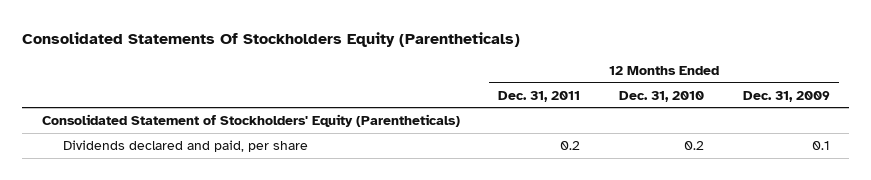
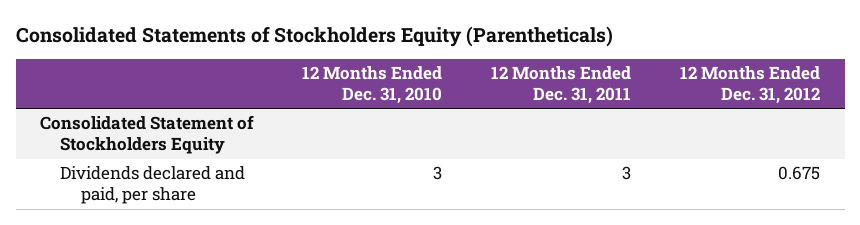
[22,31,521,47] Consolidated Statements Of Stockholders Equity (Parentheticals) -> [15,25,613,47] Consolidated Statements of Stockholders Equity (Parentheticals)
[742,90,830,102] Dec. 31, 2009 -> none
none -> [680,66,821,105] 12 Months Ended Dec. 31, 2012
[41,114,460,128] Consolidated Statement of Stockholders' Equity (Parentheticals) -> [40,115,255,155] Consolidated Statement of Stockholders Equity
[560,141,581,151] 0.2 -> [622,166,632,181] 3
[684,141,705,151] 0.2 -> [433,166,443,181] 3

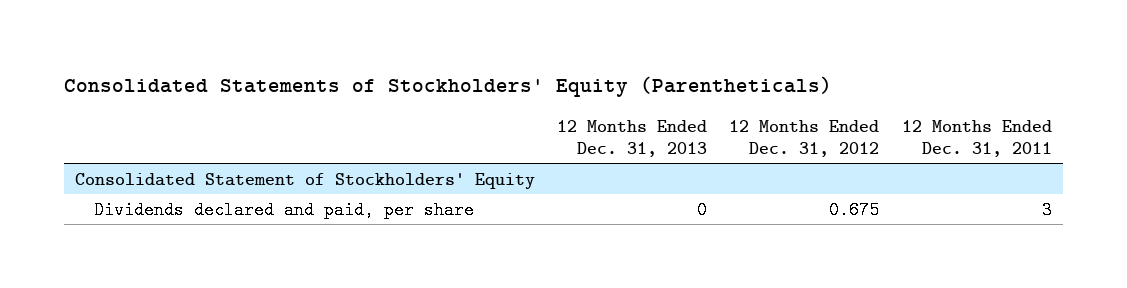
[15,25,613,47] Consolidated Statements of Stockholders Equity (Parentheticals) -> [63,76,832,98] Consolidated Statements of Stockholders' Equity (Parentheticals)
[302,66,443,105] 12 Months Ended Dec. 31, 2010 -> none
none -> [557,119,708,157] 12 Months Ended Dec. 31, 2013
[40,115,255,155] Consolidated Statement of Stockholders Equity -> [74,172,535,189] Consolidated Statement of Stockholders' Equity

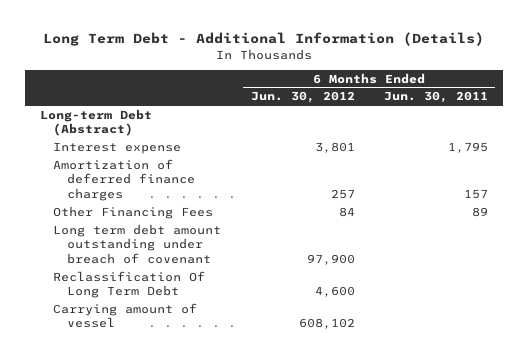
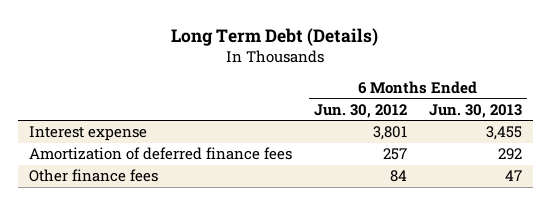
[42,32,484,47] Long Term Debt - Additional Information (Details) -> [171,27,379,46] Long Term Debt (Details)
[383,91,488,104] Jun. 30, 2011 -> none
none -> [428,103,522,118] Jun. 30, 2013
[39,108,152,137] Long-term Debt (Abstract) -> none
[53,223,222,265] Long term debt amount outstanding under breach of covenant -> none
[53,270,206,299] Reclassification Of Long Term Debt -> none
[53,302,198,329] Carrying amount of vessel -> none
[53,158,195,202] Amortization of deferred finance charges -> [29,147,293,161] Amortization of deferred finance fees
[53,205,214,219] Other Financing Fees -> [29,169,159,183] Other finance fees

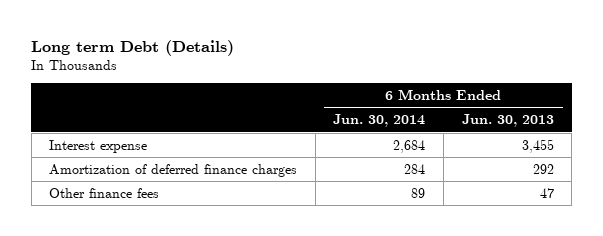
[171,27,379,46] Long Term Debt (Details) -> [31,39,235,56] Long term Debt (Details)
[313,103,407,118] Jun. 30, 2012 -> none
none -> [333,114,426,128] Jun. 30, 2014
[29,147,293,161] Amortization of deferred finance fees -> [49,163,298,177] Amortization of deferred finance charges

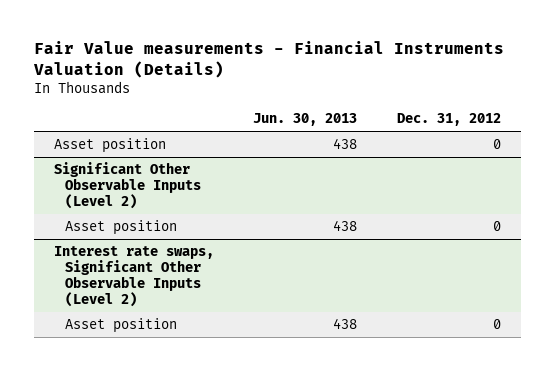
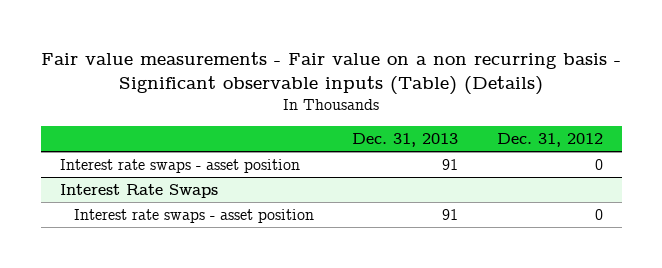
[32,41,504,78] Fair Value measurements - Financial Instruments Valuation (Details) -> [41,51,622,96] Fair value measurements - Fair value on a non recurring basis - Significant observable inputs (Table) (Details)
[253,113,358,127] Jun. 30, 2013 -> none
none -> [352,132,459,147] Dec. 31, 2013
[53,162,202,210] Significant Other Observable Inputs (Level 2) -> none
[53,246,214,308] Interest rate swaps, Significant Other Observable Inputs (Level 2) -> none
[65,318,178,334] Asset position -> none
[53,138,166,154] Asset position -> [59,159,300,174] Interest rate swaps - asset position
none -> [59,184,218,199] Interest Rate Swaps
[65,220,178,236] Asset position -> [74,209,315,224] Interest rate swaps - asset position

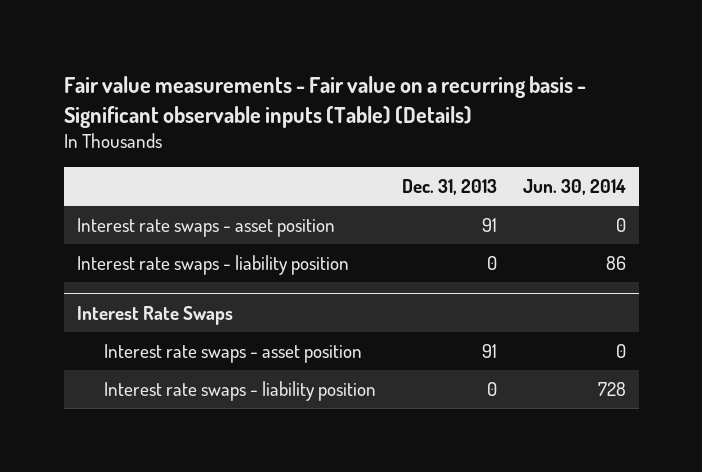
[41,51,622,96] Fair value measurements - Fair value on a non recurring basis - Significant observable inputs (Table) (Details) -> [63,76,586,128] Fair value measurements - Fair value on a recurring basis - Significant observable inputs (Table) (Details)
[496,132,603,147] Dec. 31, 2012 -> none
none -> [522,179,626,196] Jun. 30, 2014
none -> [76,254,349,275] Interest rate swaps - liability position
none -> [103,380,376,401] Interest rate swaps - liability position

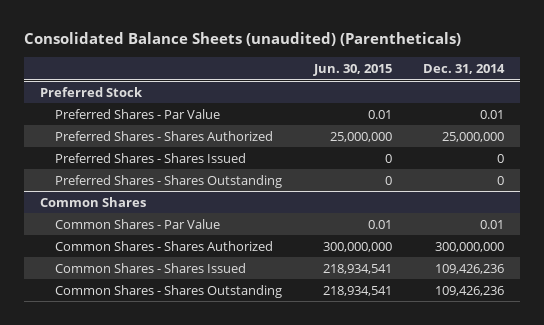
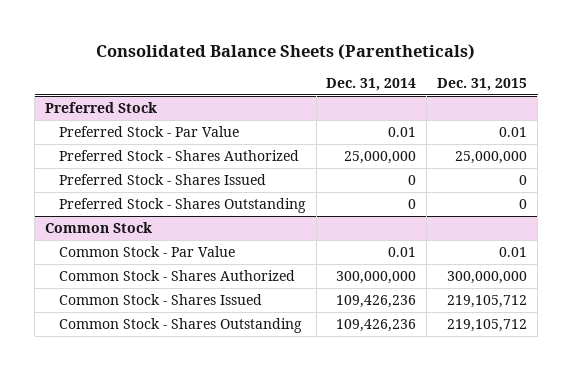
[24,32,462,47] Consolidated Balance Sheets (unaudited) (Parentheticals) -> [96,43,476,60] Consolidated Balance Sheets (Parentheticals)
[312,64,392,77] Jun. 30, 2015 -> none
none -> [437,77,528,91] Dec. 31, 2015
[55,108,221,119] Preferred Shares - Par Value -> [58,126,239,138] Preferred Stock - Par Value
[55,130,274,141] Preferred Shares - Shares Authorized -> [58,150,299,162] Preferred Stock - Shares Authorized
[55,152,247,163] Preferred Shares - Shares Issued -> [58,174,266,186] Preferred Stock - Shares Issued
[55,174,283,188] Preferred Shares - Shares Outstanding -> [58,198,306,214] Preferred Stock - Shares Outstanding
[39,196,146,207] Common Shares -> [45,222,153,234] Common Stock
[55,218,221,229] Common Shares - Par Value -> [58,246,235,258] Common Stock - Par Value
[55,240,274,251] Common Shares - Shares Authorized -> [58,270,295,282] Common Stock - Shares Authorized
[55,262,247,273] Common Shares - Shares Issued -> [58,294,262,306] Common Stock - Shares Issued
[55,284,283,298] Common Shares - Shares Outstanding -> [58,318,302,334] Common Stock - Shares Outstanding

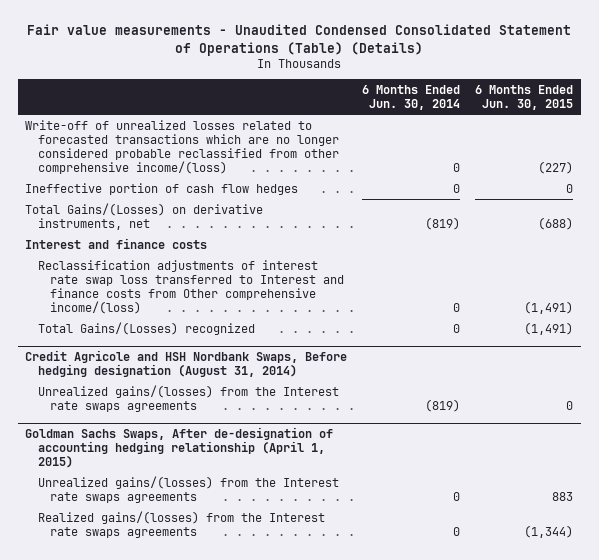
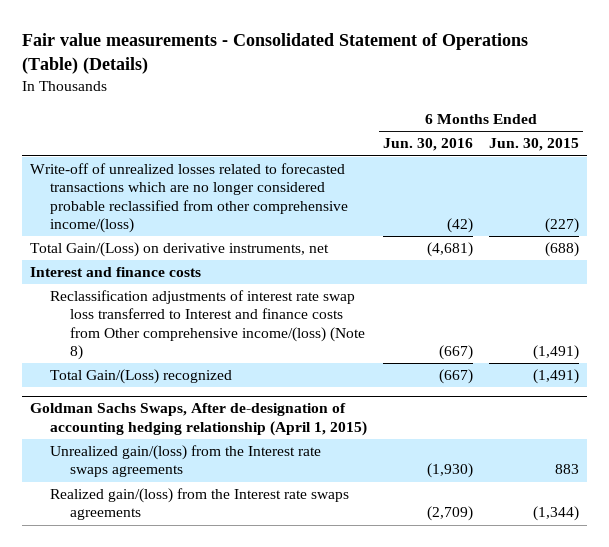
[27,24,572,56] Fair value measurements - Unaudited Condensed Consolidated Statement of Operations (Table) (Details) -> [21,32,528,75] Fair value measurements - Consolidated Statement of Operations (Table) (Details)
[362,84,461,110] 6 Months Ended Jun. 30, 2014 -> none
none -> [382,138,473,152] Jun. 30, 2016
[25,182,299,195] Ineffective portion of cash flow hedges -> none
[25,202,264,230] Total Gains/(Losses) on derivative instruments, net -> [29,242,329,258] Total Gain/(Loss) on derivative instruments, net
[25,349,348,377] Credit Agricole and HSH Nordbank Swaps, Before hedging designation (August 31, 2014) -> none
[37,384,339,412] Unrealized gains/(losses) from the Interest rate swaps agreements -> none
[37,259,345,314] Reclassification adjustments of interest rate swap loss transferred to Interest and finance costs from Other comprehensive income/(loss) -> [49,290,365,360] Reclassification adjustments of interest rate swap loss transferred to Interest and finance costs from Other comprehensive income/(loss) (Note 8)
[37,321,255,335] Total Gains/(Losses) recognized -> [49,369,232,385] Total Gain/(Loss) recognized
[37,475,339,503] Unrealized gains/(losses) from the Interest rate swaps agreements -> [49,445,321,478] Unrealized gain/(loss) from the Interest rate swaps agreements
[37,510,325,538] Realized gains/(losses) from the Interest rate swaps agreements -> [49,488,349,521] Realized gain/(loss) from the Interest rate swaps agreements

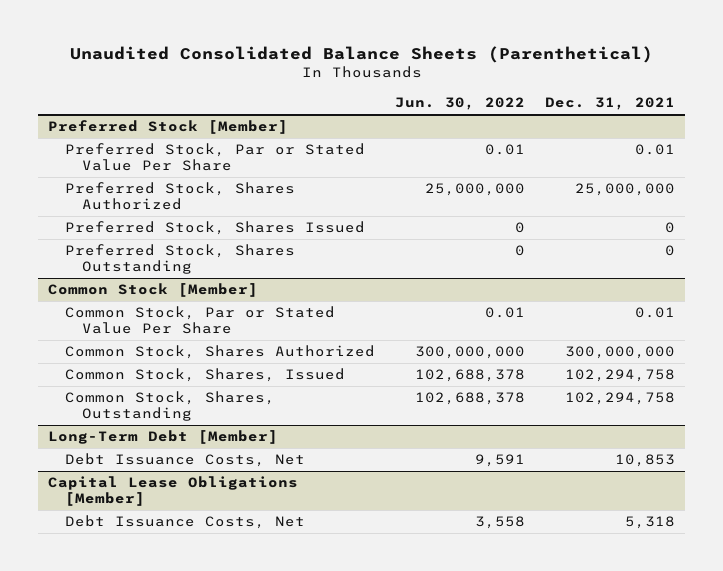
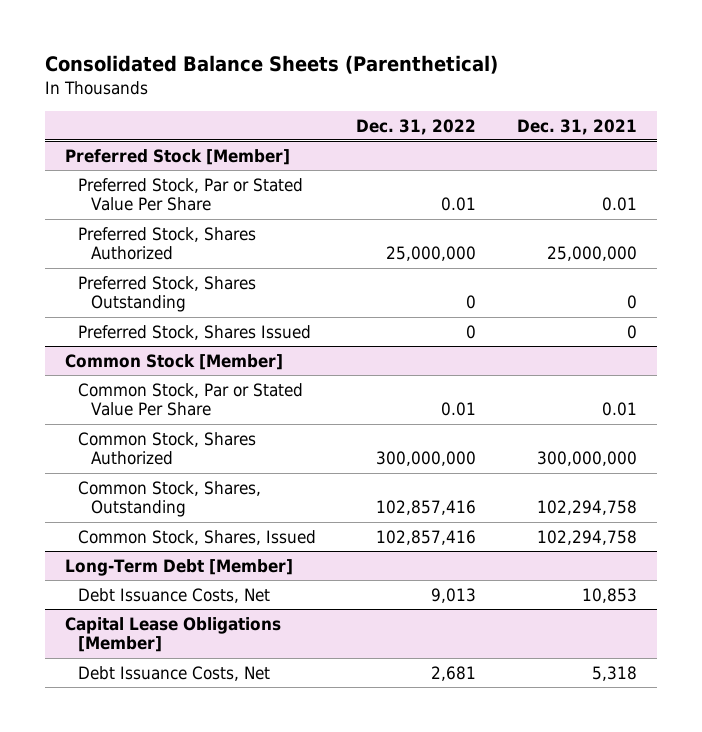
[69,46,653,64] Unaudited Consolidated Balance Sheets (Parenthetical) -> [45,55,499,75] Consolidated Balance Sheets (Parenthetical)
[395,97,526,111] Jun. 30, 2022 -> none
none -> [356,118,477,135] Dec. 31, 2022
[65,221,366,236] Preferred Stock, Shares Issued -> [78,324,312,340] Preferred Stock, Shares Issued
[65,368,346,383] Common Stock, Shares, Issued -> [78,529,317,545] Common Stock, Shares, Issued

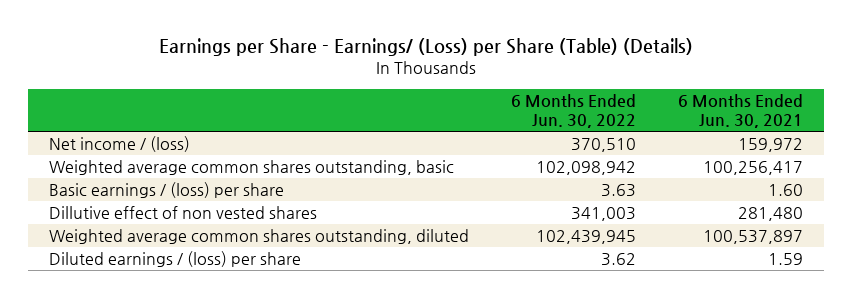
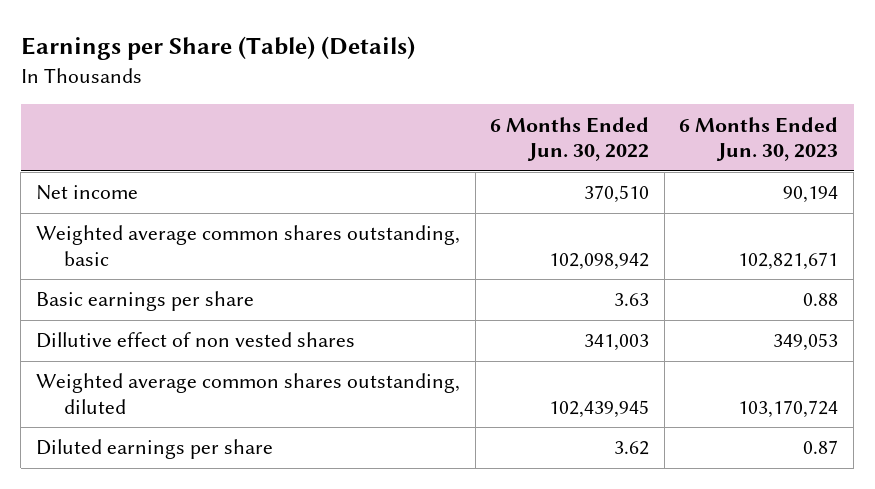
[158,38,693,57] Earnings per Share - Earnings/ (Loss) per Share (Table) (Details) -> [20,36,415,61] Earnings per Share (Table) (Details)
[677,94,803,129] 6 Months Ended Jun. 30, 2021 -> none
none -> [679,116,839,162] 6 Months Ended Jun. 30, 2023
[48,136,190,153] Net income / (loss) -> [36,185,139,201] Net income
[48,182,284,199] Basic earnings / (loss) per share -> [36,291,255,312] Basic earnings per share
[48,251,301,268] Diluted earnings / (loss) per share -> [36,439,274,460] Diluted earnings per share

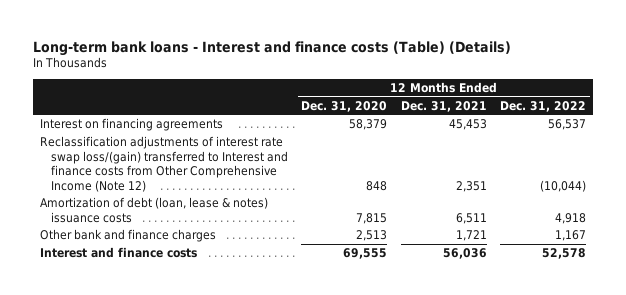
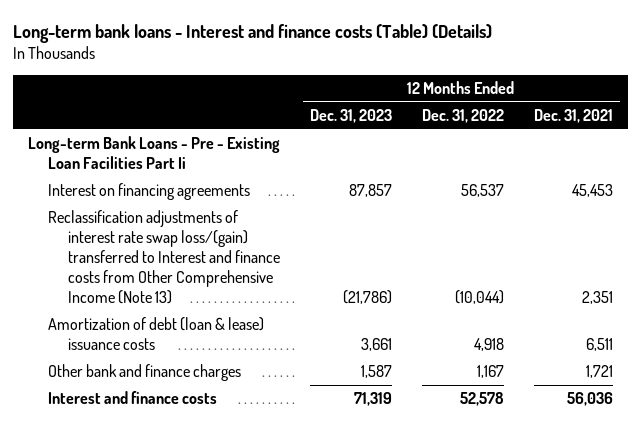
[301,100,388,112] Dec. 31, 2020 -> none
none -> [310,109,393,124] Dec. 31, 2023
none -> [28,136,281,170] Long-term Bank Loans - Pre - Existing Loan Facilities Part Ii
[40,136,289,192] Reclassification adjustments of interest rate swap loss/(gain) transferred to Interest and finance costs from Other Comprehensive Income (Note 12) -> [48,210,281,305] Reclassification adjustments of interest rate swap loss/(gain) transferred to Interest and finance costs from Other Comprehensive Income (Note 13)
[40,197,269,223] Amortization of debt (loan, lease & notes) issuance costs -> [48,317,265,351] Amortization of debt (loan & lease) issuance costs

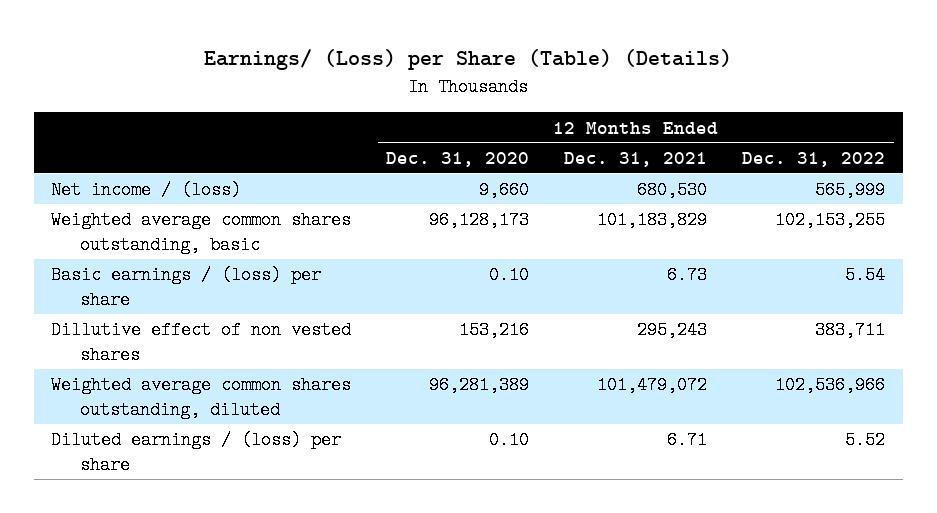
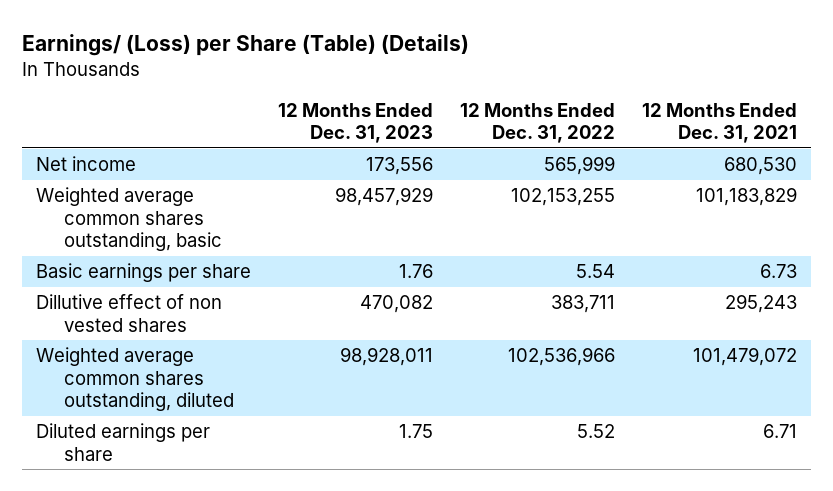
[386,151,530,167] Dec. 31, 2020 -> none
none -> [277,102,433,143] 12 Months Ended Dec. 31, 2023
[51,181,242,200] Net income / (loss) -> [35,156,136,172] Net income
[51,266,322,310] Basic earnings / (loss) per share -> [35,263,251,283] Basic earnings per share
[51,431,342,475] Diluted earnings / (loss) per share -> [35,423,210,461] Diluted earnings per share

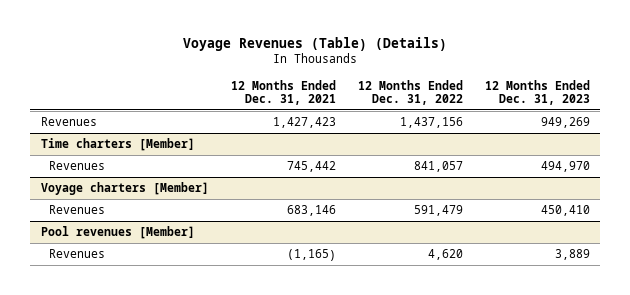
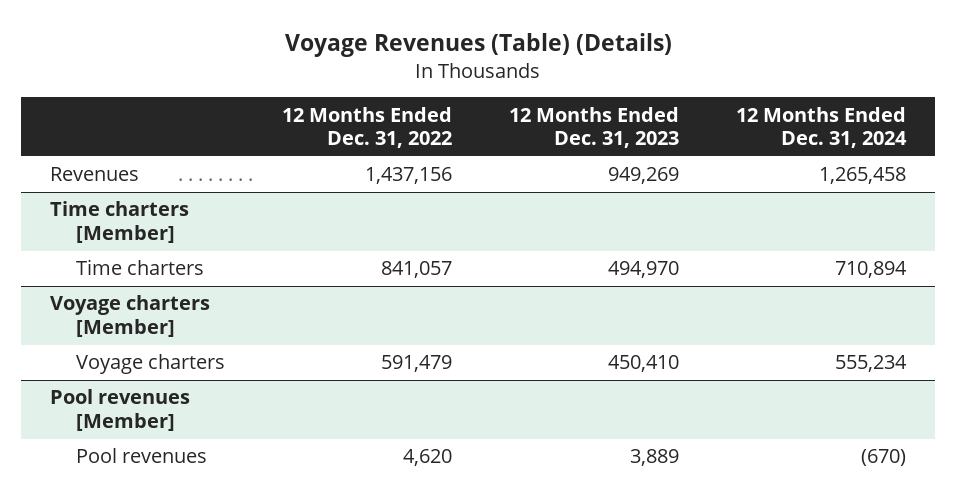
[230,79,336,105] 12 Months Ended Dec. 31, 2021 -> none
none -> [736,106,908,149] 12 Months Ended Dec. 31, 2024
[49,161,106,171] Revenues -> [75,259,204,276] Time charters
[49,205,106,215] Revenues -> [75,354,225,375] Voyage charters
[49,249,106,259] Revenues -> [75,448,207,464] Pool revenues

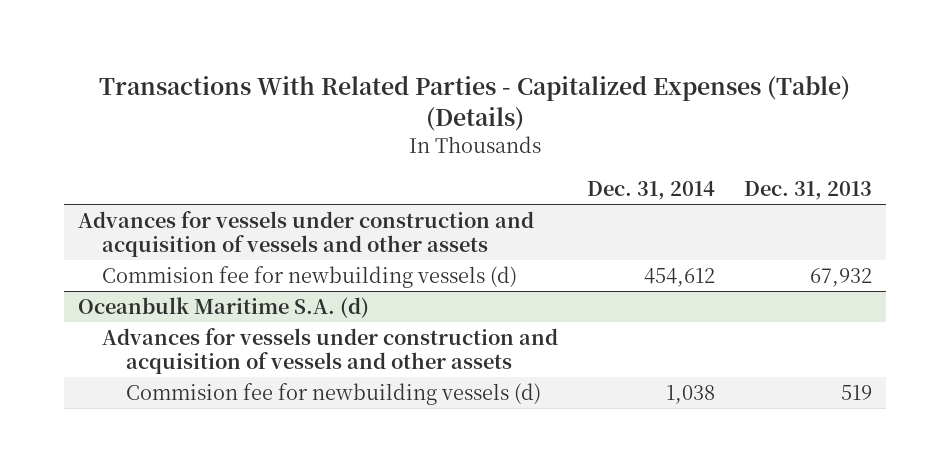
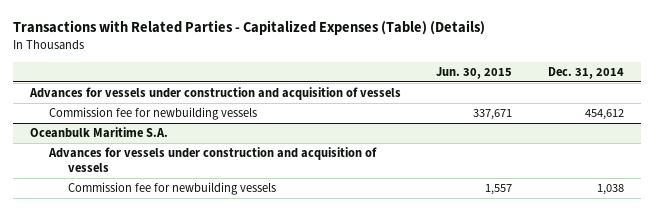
[98,74,850,132] Transactions With Related Parties - Capitalized Expenses (Table) (Details) -> [12,20,485,36] Transactions with Related Parties - Capitalized Expenses (Table) (Details)
[743,181,872,201] Dec. 31, 2013 -> none
none -> [436,66,513,79] Jun. 30, 2015
[78,210,535,257] Advances for vessels under construction and acquisition of vessels and other assets -> [29,87,402,101] Advances for vessels under construction and acquisition of vessels
[101,265,517,288] Commision fee for newbuilding vessels (d) -> [48,107,257,121] Commission fee for newbuilding vessels
[78,296,370,318] Oceanbulk Maritime S.A. (d) -> [30,127,169,139] Oceanbulk Maritime S.A.
[101,327,558,374] Advances for vessels under construction and acquisition of vessels and other assets -> [47,147,377,173] Advances for vessels under construction and acquisition of vessels
[125,382,541,405] Commision fee for newbuilding vessels (d) -> [67,182,276,196] Commission fee for newbuilding vessels

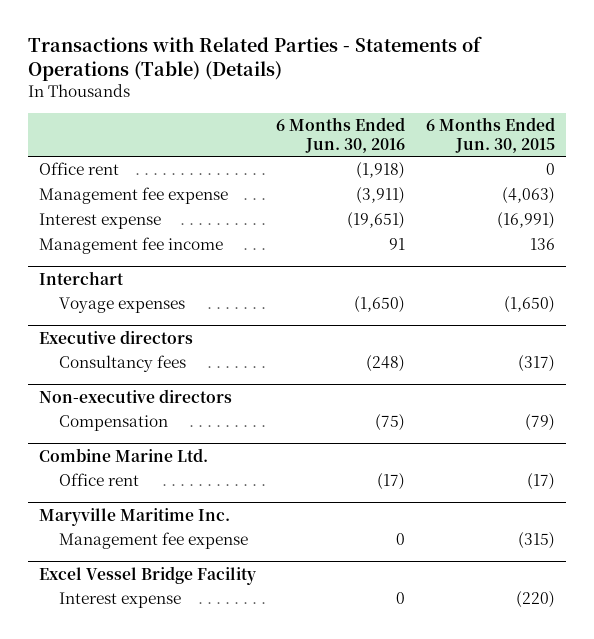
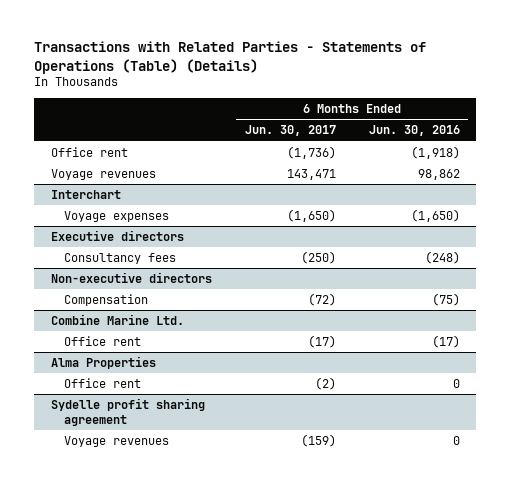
[426,116,556,153] 6 Months Ended Jun. 30, 2015 -> none
none -> [244,125,336,137] Jun. 30, 2017
[38,187,228,205] Management fee expense -> none
[38,213,161,230] Interest expense -> none
[38,237,223,255] Management fee income -> none
none -> [50,168,156,180] Voyage revenues
[38,507,230,526] Maryville Maritime Inc. -> none
[59,532,249,550] Management fee expense -> none
[38,565,256,585] Excel Vessel Bridge Facility -> none
[59,592,182,609] Interest expense -> none
none -> [50,355,156,369] Alma Properties
none -> [63,377,141,388] Office rent
none -> [50,397,205,426] Sydelle profit sharing agreement
none -> [63,435,169,447] Voyage revenues

